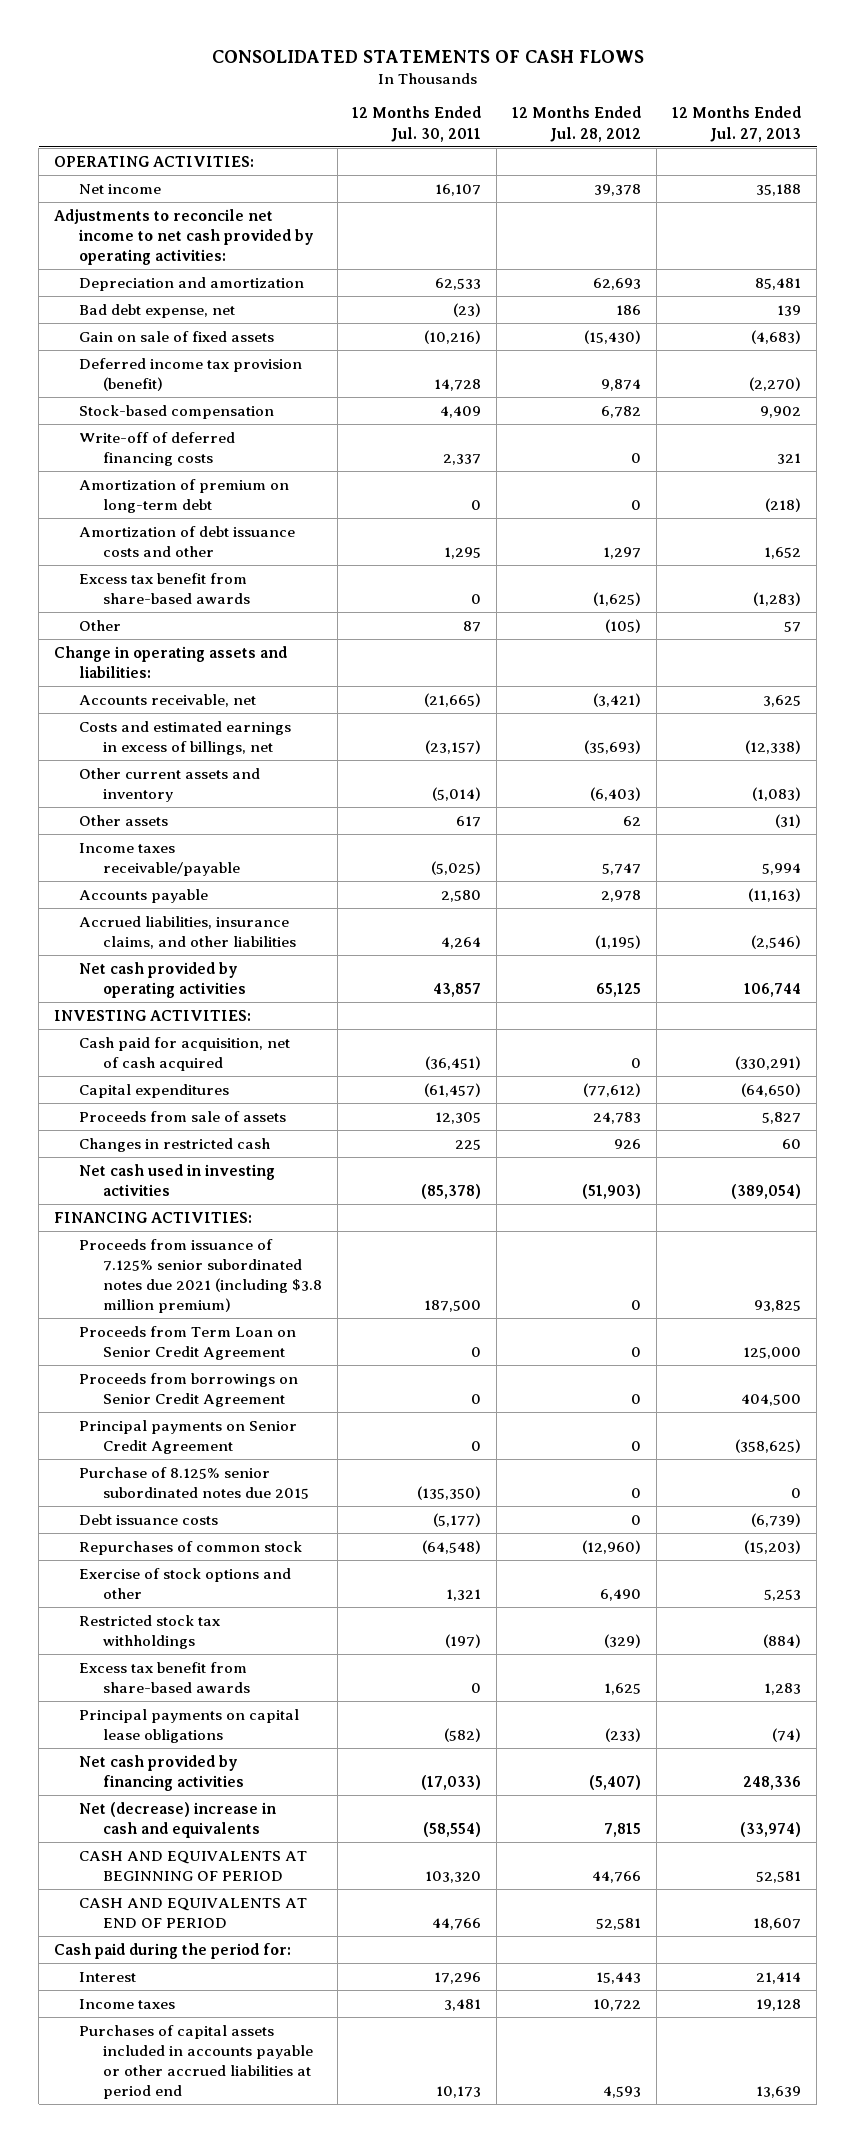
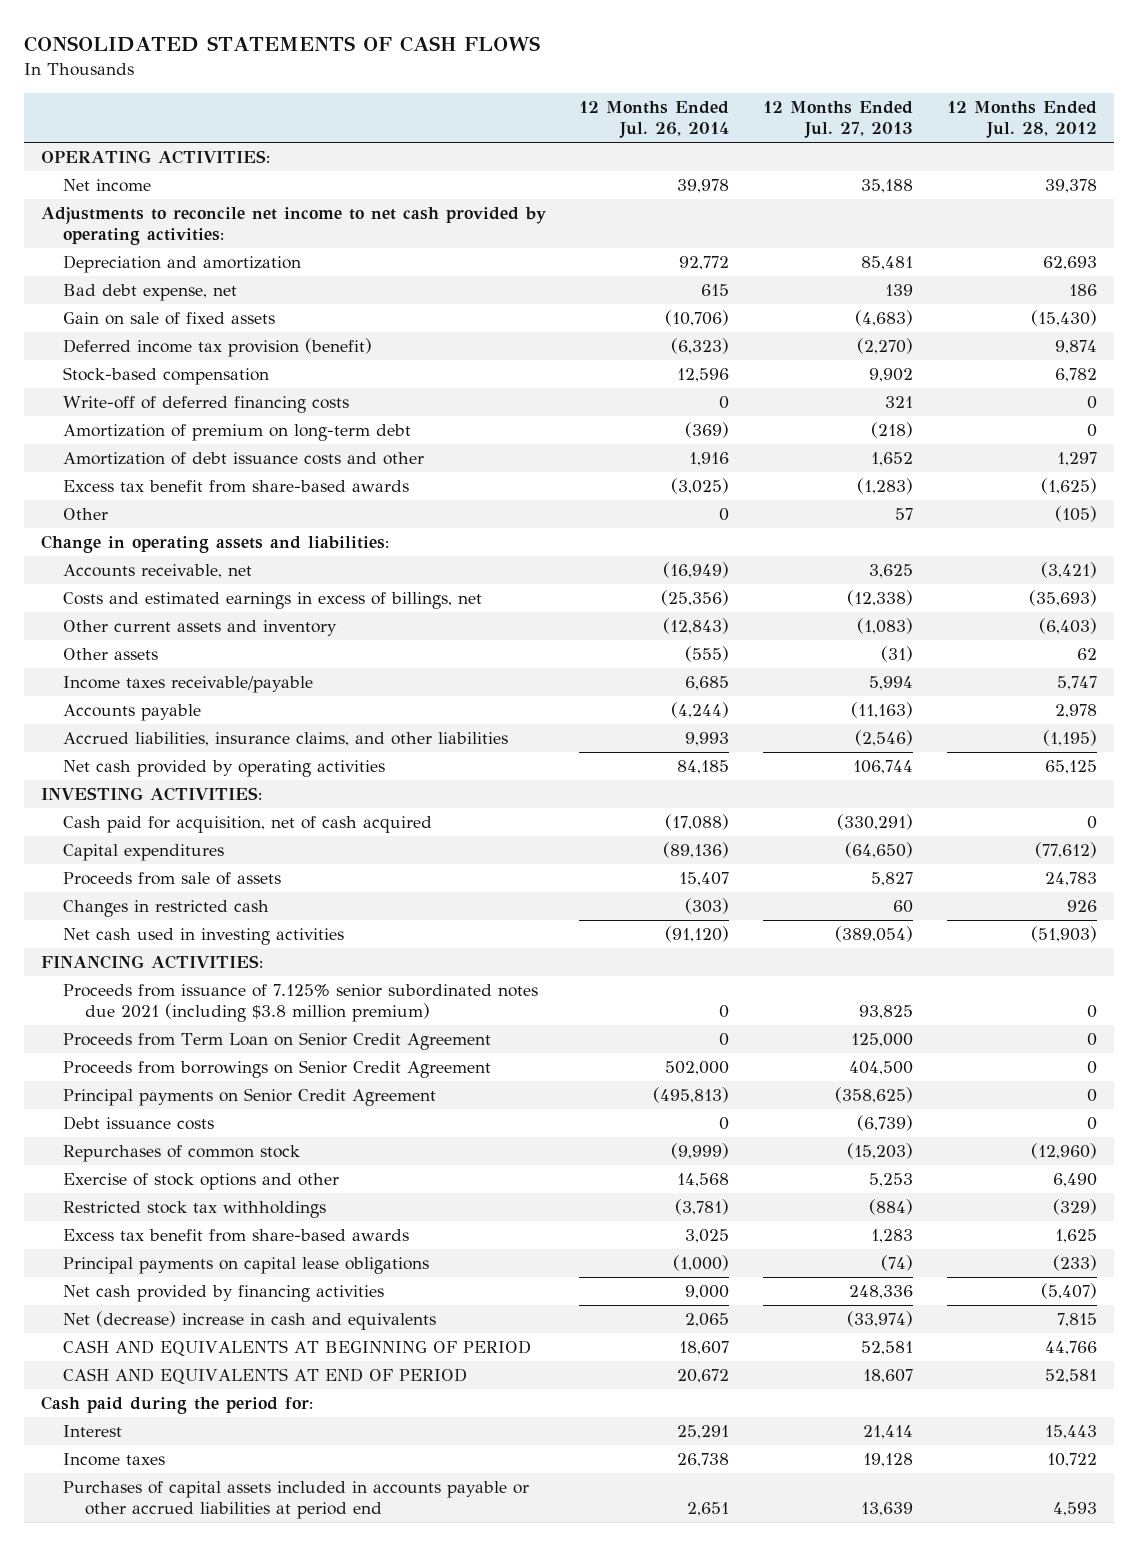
[352,106,482,142] 12 Months Ended Jul. 30, 2011 -> none
none -> [579,101,730,139] 12 Months Ended Jul. 26, 2014
[78,1466,309,1499] Purchase of 8.125% senior subordinated notes due 2015 -> none

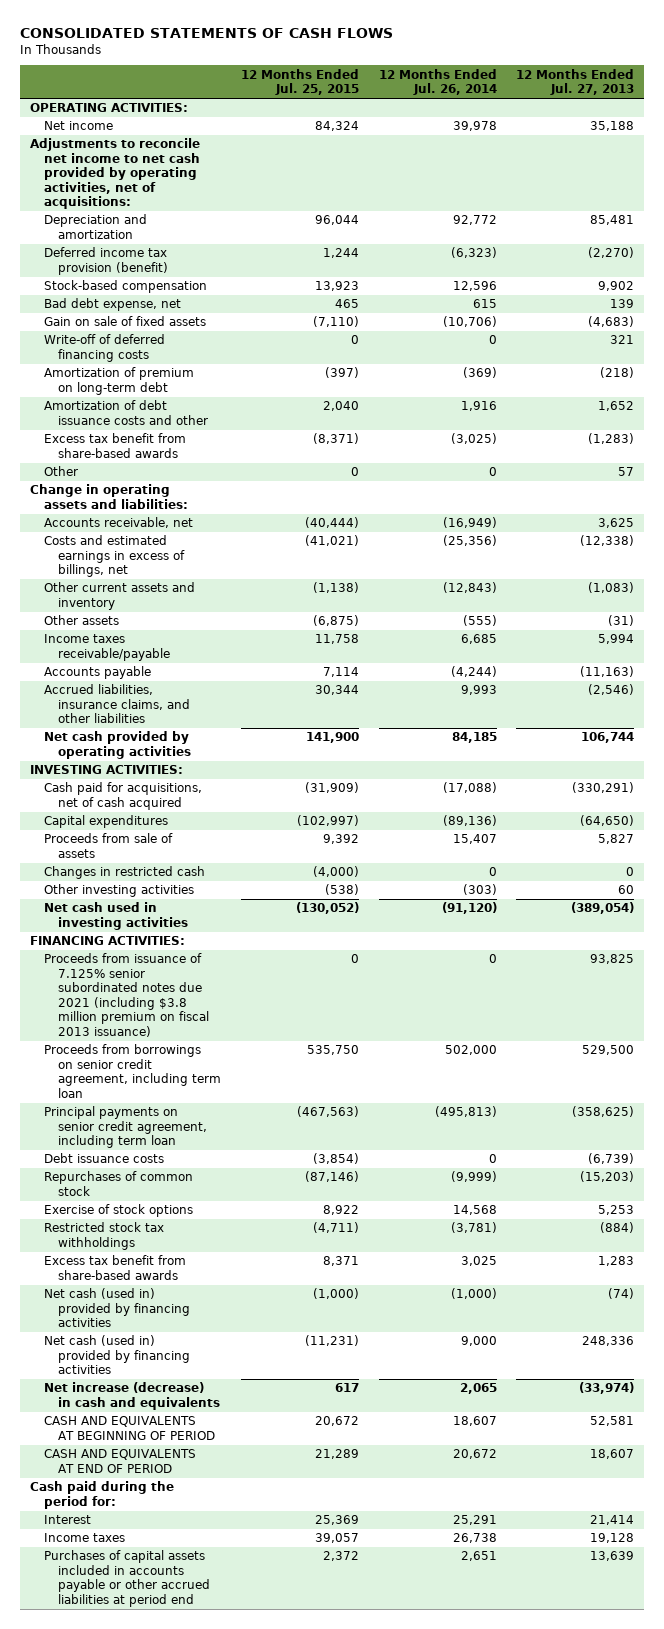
[946,101,1097,139] 12 Months Ended Jul. 28, 2012 -> none
none -> [241,68,360,96] 12 Months Ended Jul. 25, 2015
[40,207,546,246] Adjustments to reconcile net income to net cash provided by operating activities: -> [29,138,201,210] Adjustments to reconcile net income to net cash provided by operating activities, net of acquisitions:
[62,284,237,302] Bad debt expense, net -> [44,298,182,312] Bad debt expense, net
[62,312,275,326] Gain on sale of fixed assets -> [44,316,207,327] Gain on sale of fixed assets
[62,816,432,834] Cash paid for acquisition, net of cash acquired -> [44,782,203,810] Cash paid for acquisitions, net of cash acquired
[685,898,730,915] (303) -> [488,867,497,877] 0
[893,900,914,914] 60 -> [626,867,635,877] 0
none -> [44,884,195,898] Other investing activities
[62,1032,491,1051] Proceeds from Term Loan on Senior Credit Agreement -> none
[62,984,538,1023] Proceeds from issuance of 7.125% senior subordinated notes due 2021 (including $3.8 million premium) -> [44,953,210,1037] Proceeds from issuance of 7.125% senior subordinated notes due 2021 (including $3.8 million premium on fiscal 2013 issuance)
[62,1060,491,1079] Proceeds from borrowings on Senior Credit Agreement -> [44,1044,222,1098] Proceeds from borrowings on senior credit agreement, including term loan
[849,1061,914,1076] 404,500 -> [582,1045,635,1056] 529,500
[62,1088,436,1107] Principal payments on Senior Credit Agreement -> [44,1106,208,1149] Principal payments on senior credit agreement, including term loan
[62,1173,339,1191] Exercise of stock options and other -> [44,1204,194,1218] Exercise of stock options
[62,1257,429,1275] Principal payments on capital lease obligations -> [44,1288,191,1328] Net cash (used in) provided by financing activities
[62,1285,384,1303] Net cash provided by financing activities -> [44,1335,191,1375] Net cash (used in) provided by financing activities
[62,1311,436,1331] Net (decrease) increase in cash and equivalents -> [44,1382,221,1410] Net increase (decrease) in cash and equivalents

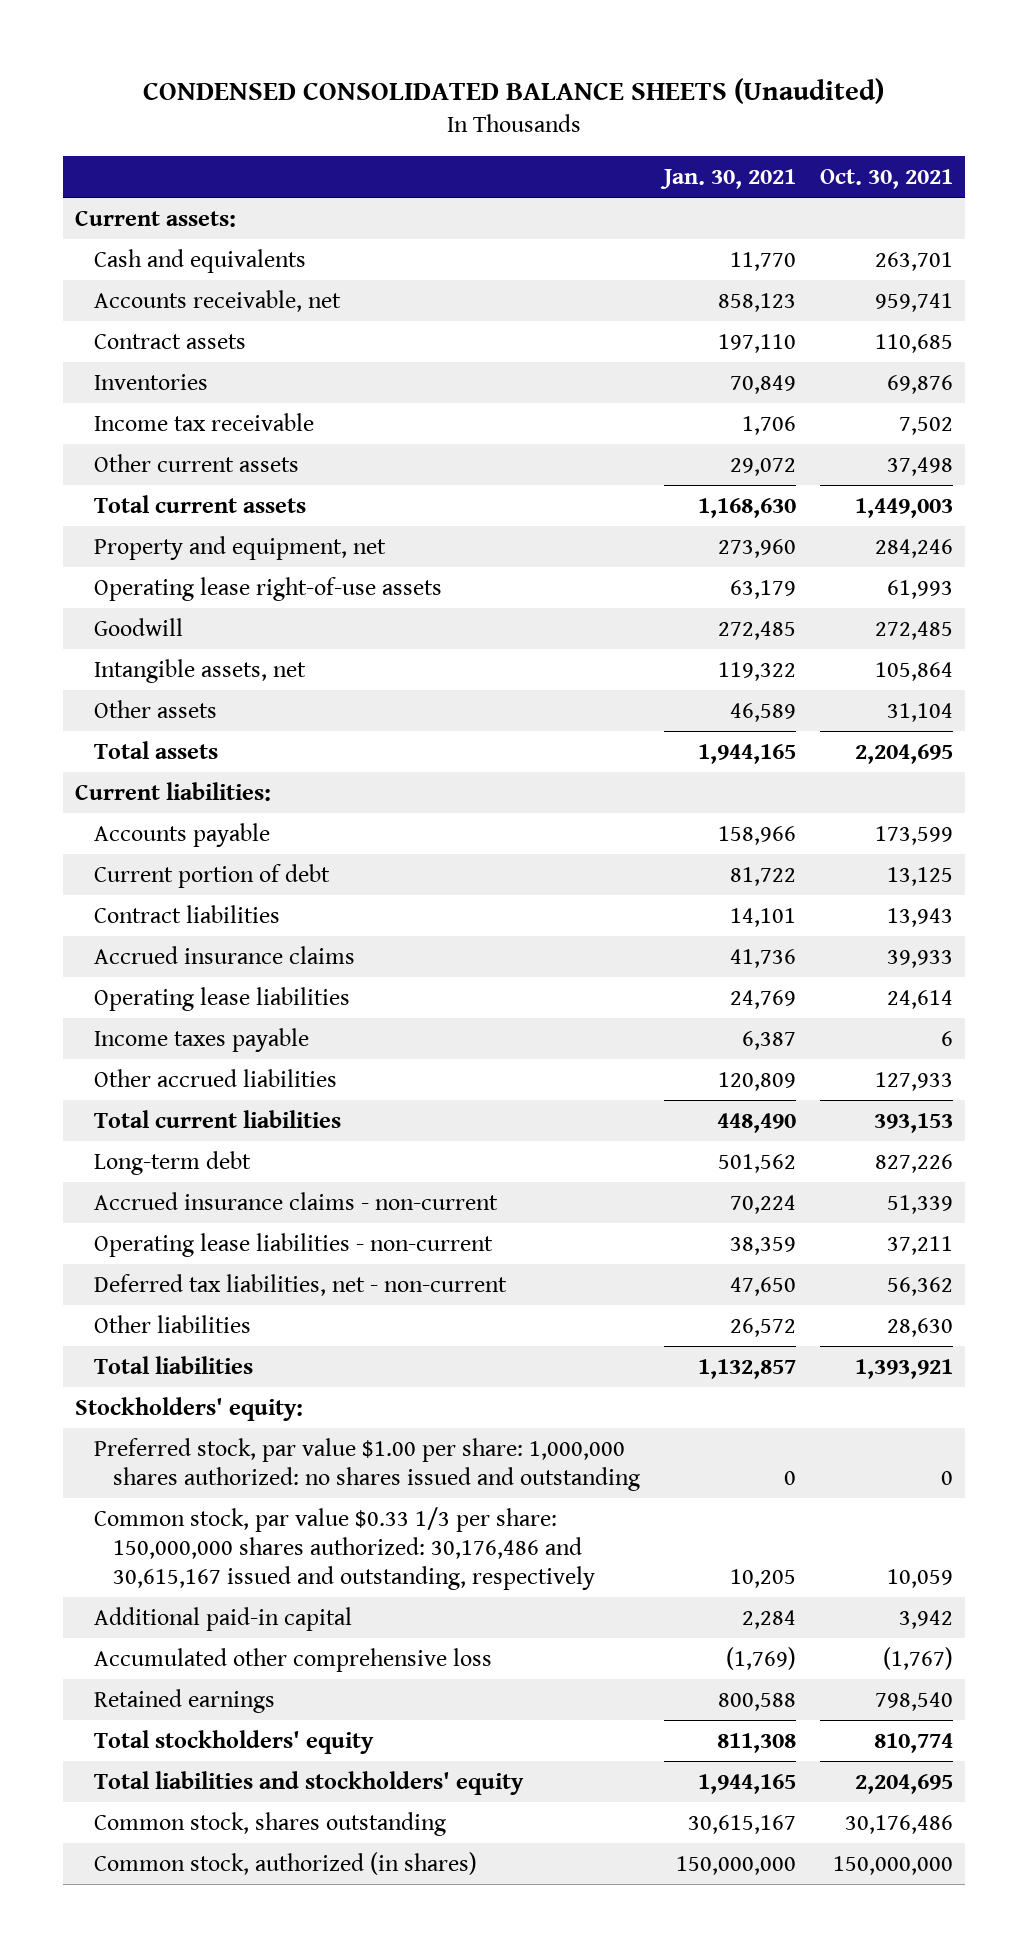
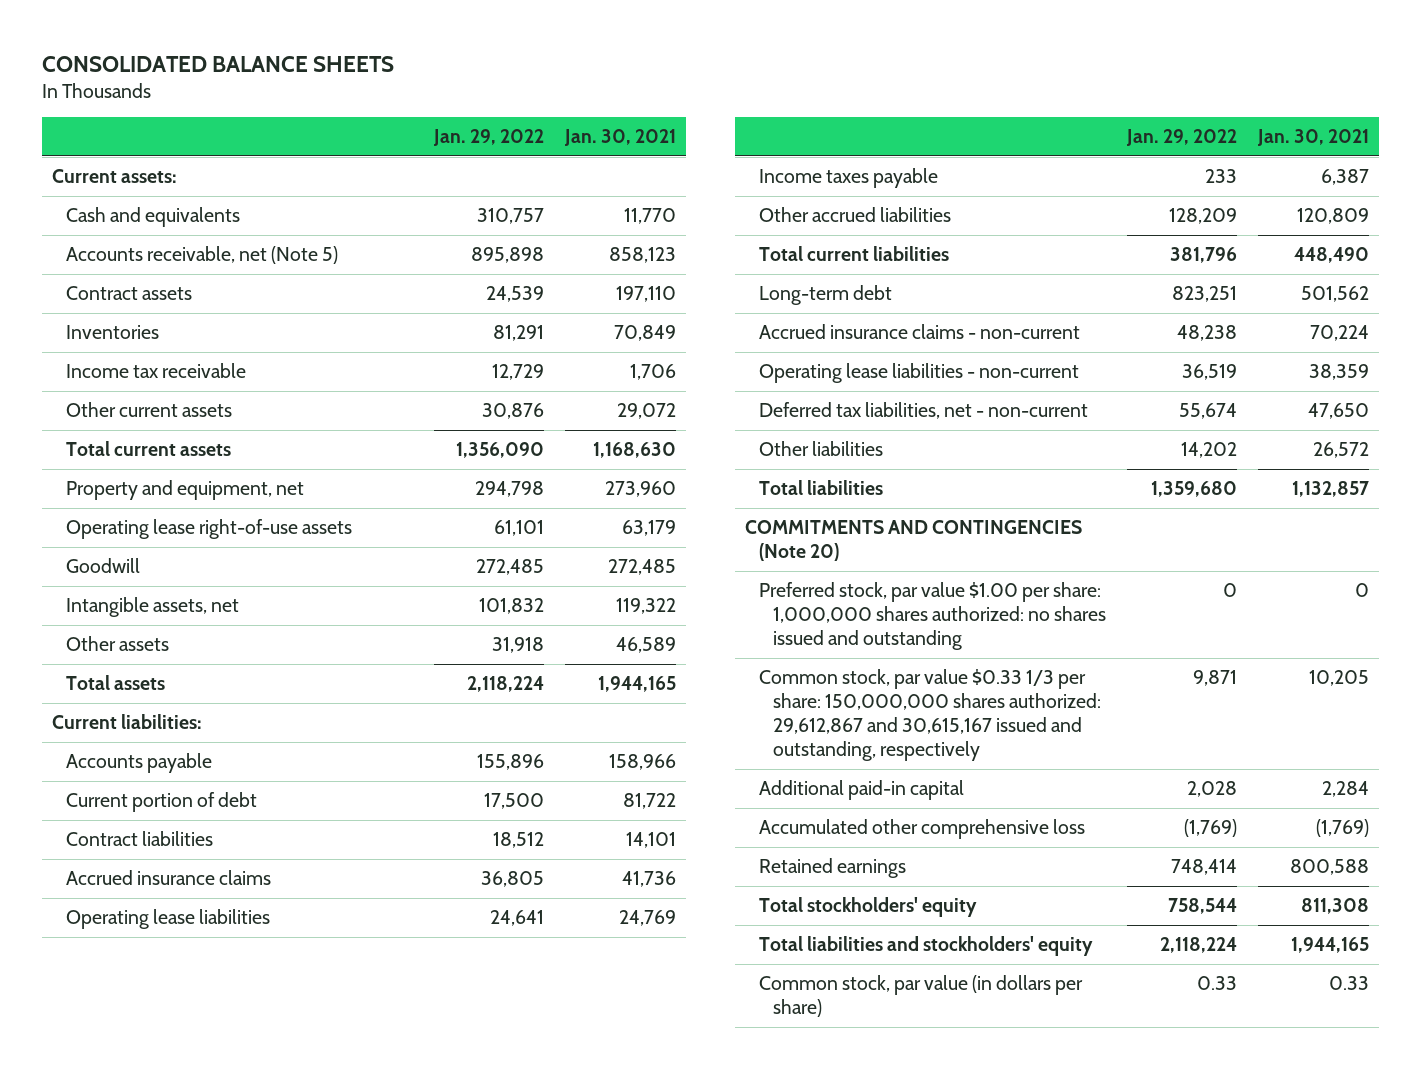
[143,78,885,105] CONDENSED CONSOLIDATED BALANCE SHEETS (Unaudited) -> [41,55,394,72] CONSOLIDATED BALANCE SHEETS
[819,169,953,190] Oct. 30, 2021 -> none
none -> [433,129,545,147] Jan. 29, 2022
[94,289,342,312] Accounts receivable, net -> [66,246,339,265] Accounts receivable, net (Note 5)
[75,1396,304,1421] Stockholders' equity: -> [744,520,1082,562] COMMITMENTS AND CONTINGENCIES (Note 20)
[94,1506,595,1590] Common stock, par value $0.33 1/3 per share: 150,000,000 shares authorized: 30,176,486 and 30,615,167 issued and outstanding, respectively -> [759,669,1102,762] Common stock, par value $0.33 1/3 per share: 150,000,000 shares authorized: 29,612,867 and 30,615,167 issued and outstanding, respectively
[94,1811,447,1836] Common stock, shares outstanding -> none
[94,1851,478,1875] Common stock, authorized (in shares) -> none
none -> [759,975,1084,1018] Common stock, par value (in dollars per share)

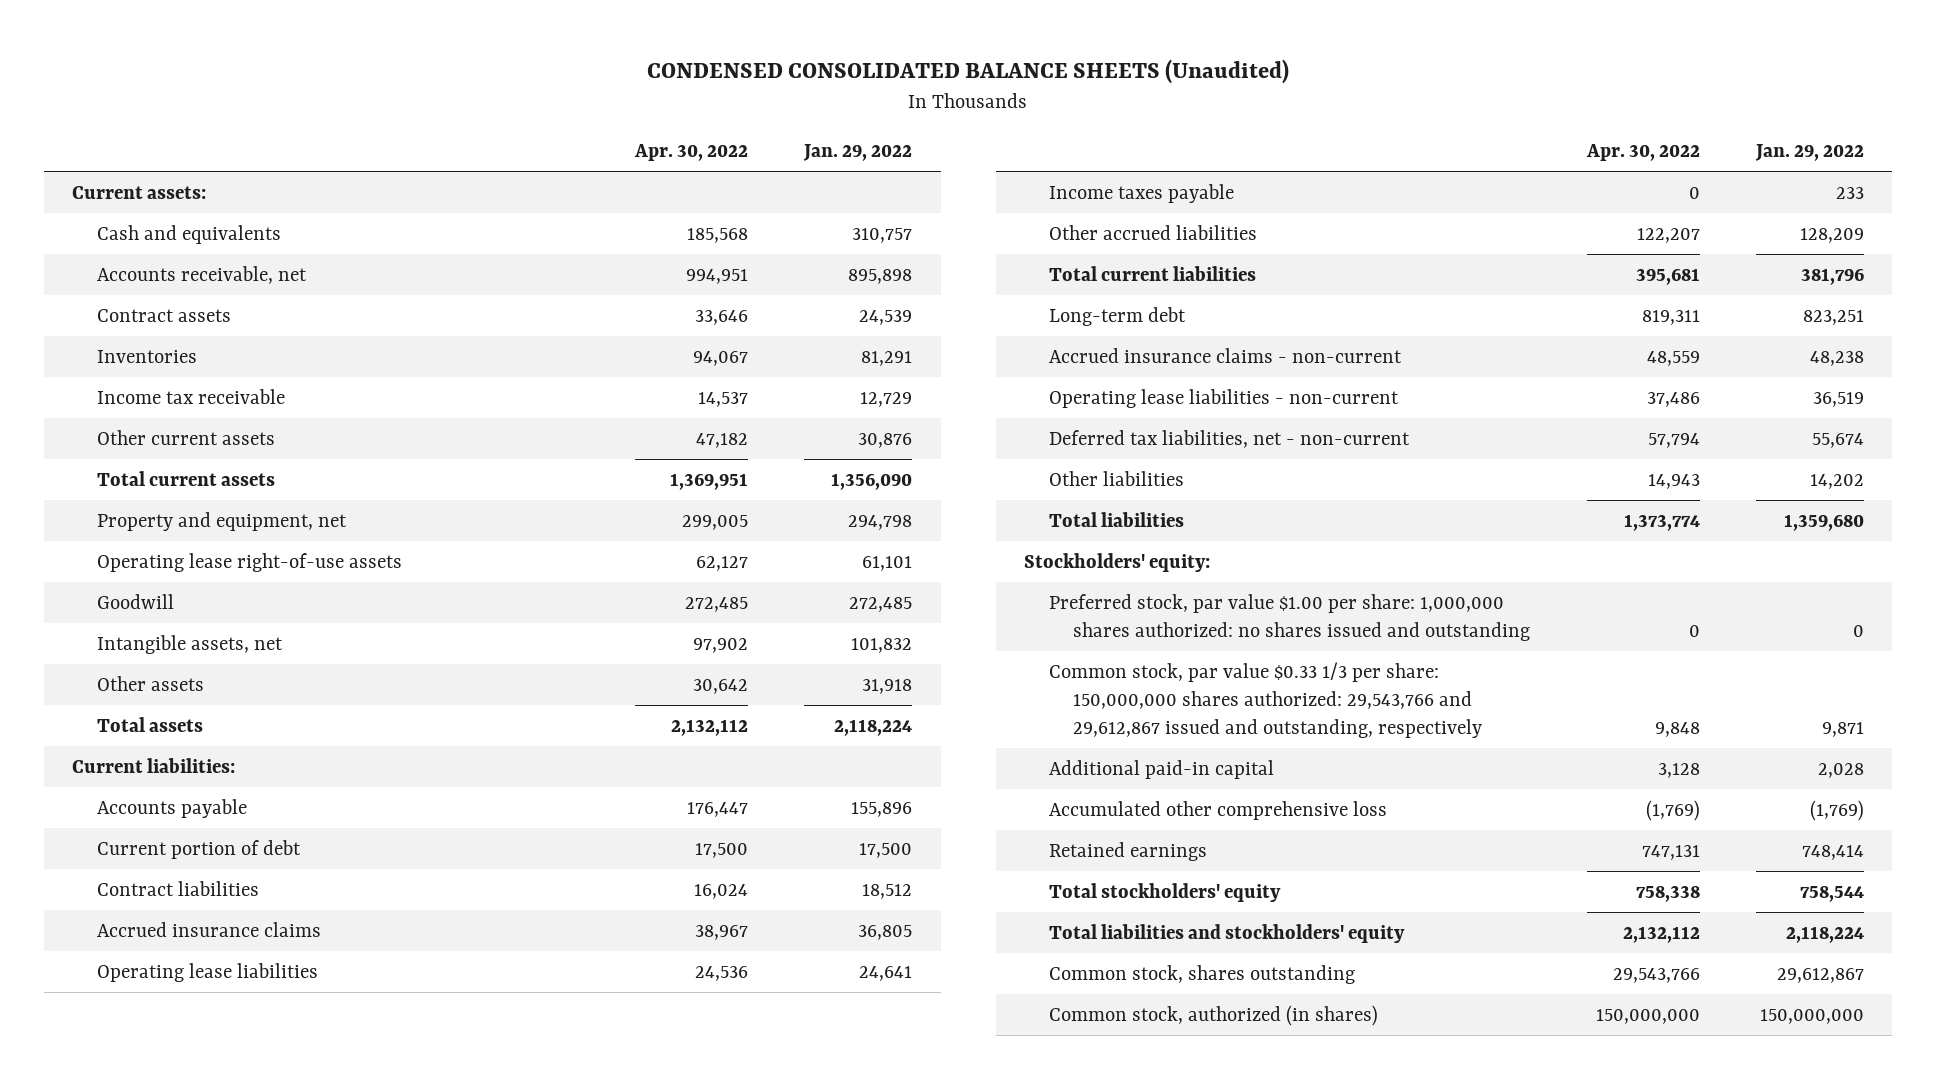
[41,55,394,72] CONSOLIDATED BALANCE SHEETS -> [647,58,1290,84] CONDENSED CONSOLIDATED BALANCE SHEETS (Unaudited)
[563,129,676,147] Jan. 30, 2021 -> none
none -> [634,143,749,161] Apr. 30, 2022
[66,246,339,265] Accounts receivable, net (Note 5) -> [96,266,307,285] Accounts receivable, net
[744,520,1082,562] COMMITMENTS AND CONTINGENCIES (Note 20) -> [1023,553,1210,573] Stockholders' equity:
[759,669,1102,762] Common stock, par value $0.33 1/3 per share: 150,000,000 shares authorized: 29,612,867 and 30,615,167 issued and outstanding, respectively -> [1048,662,1483,738] Common stock, par value $0.33 1/3 per share: 150,000,000 shares authorized: 29,543,766 and 29,612,867 issued and outstanding, respectively
[759,975,1084,1018] Common stock, par value (in dollars per share) -> none
none -> [1048,965,1355,985] Common stock, shares outstanding
none -> [1048,1005,1378,1027] Common stock, authorized (in shares)

